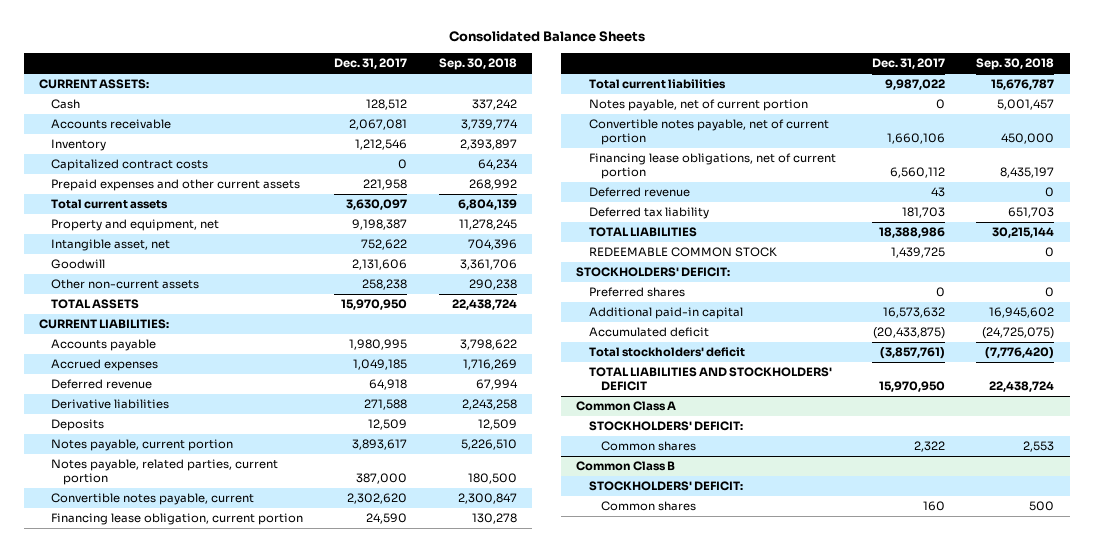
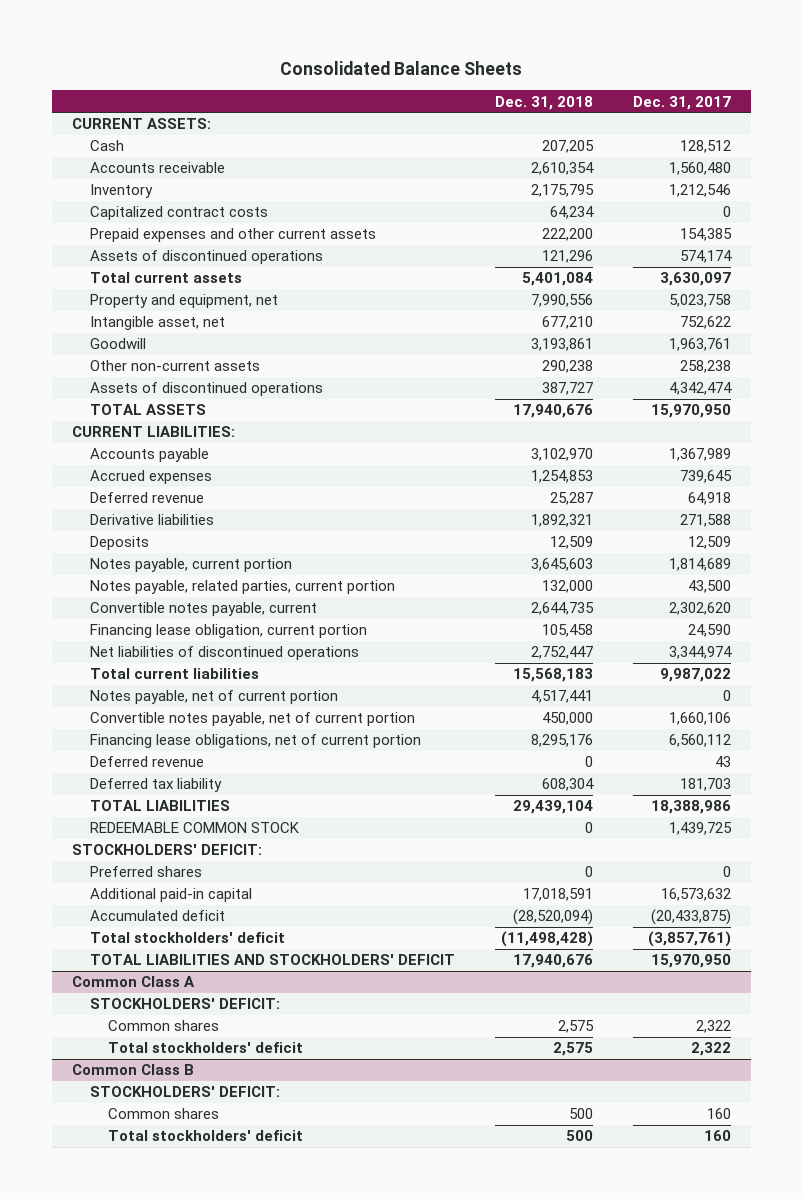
[438,58,517,71] Sep. 30, 2018 -> none
none -> [494,95,593,110] Dec. 31, 2018
[349,119,408,131] 2,067,081 -> [669,162,732,176] 1,560,480
[363,179,408,191] 221,958 -> [680,228,733,242] 154,385
none -> [89,250,323,265] Assets of discontinued operations
[352,219,408,231] 9,198,387 -> [669,294,732,308] 5,023,758
[352,259,408,271] 2,131,606 -> [669,338,732,352] 1,963,761
none -> [89,382,323,397] Assets of discontinued operations
[349,339,408,351] 1,980,995 -> [669,448,732,462] 1,367,989
[353,359,408,371] 1,049,185 -> [680,470,733,484] 739,645
[352,439,408,451] 3,893,617 -> [669,558,732,572] 1,814,689
[356,473,408,485] 387,000 -> [688,580,732,594] 43,500
none -> [89,646,359,661] Net liabilities of discontinued operations
none -> [107,1042,303,1054] Total stockholders' deficit
none -> [107,1130,303,1142] Total stockholders' deficit

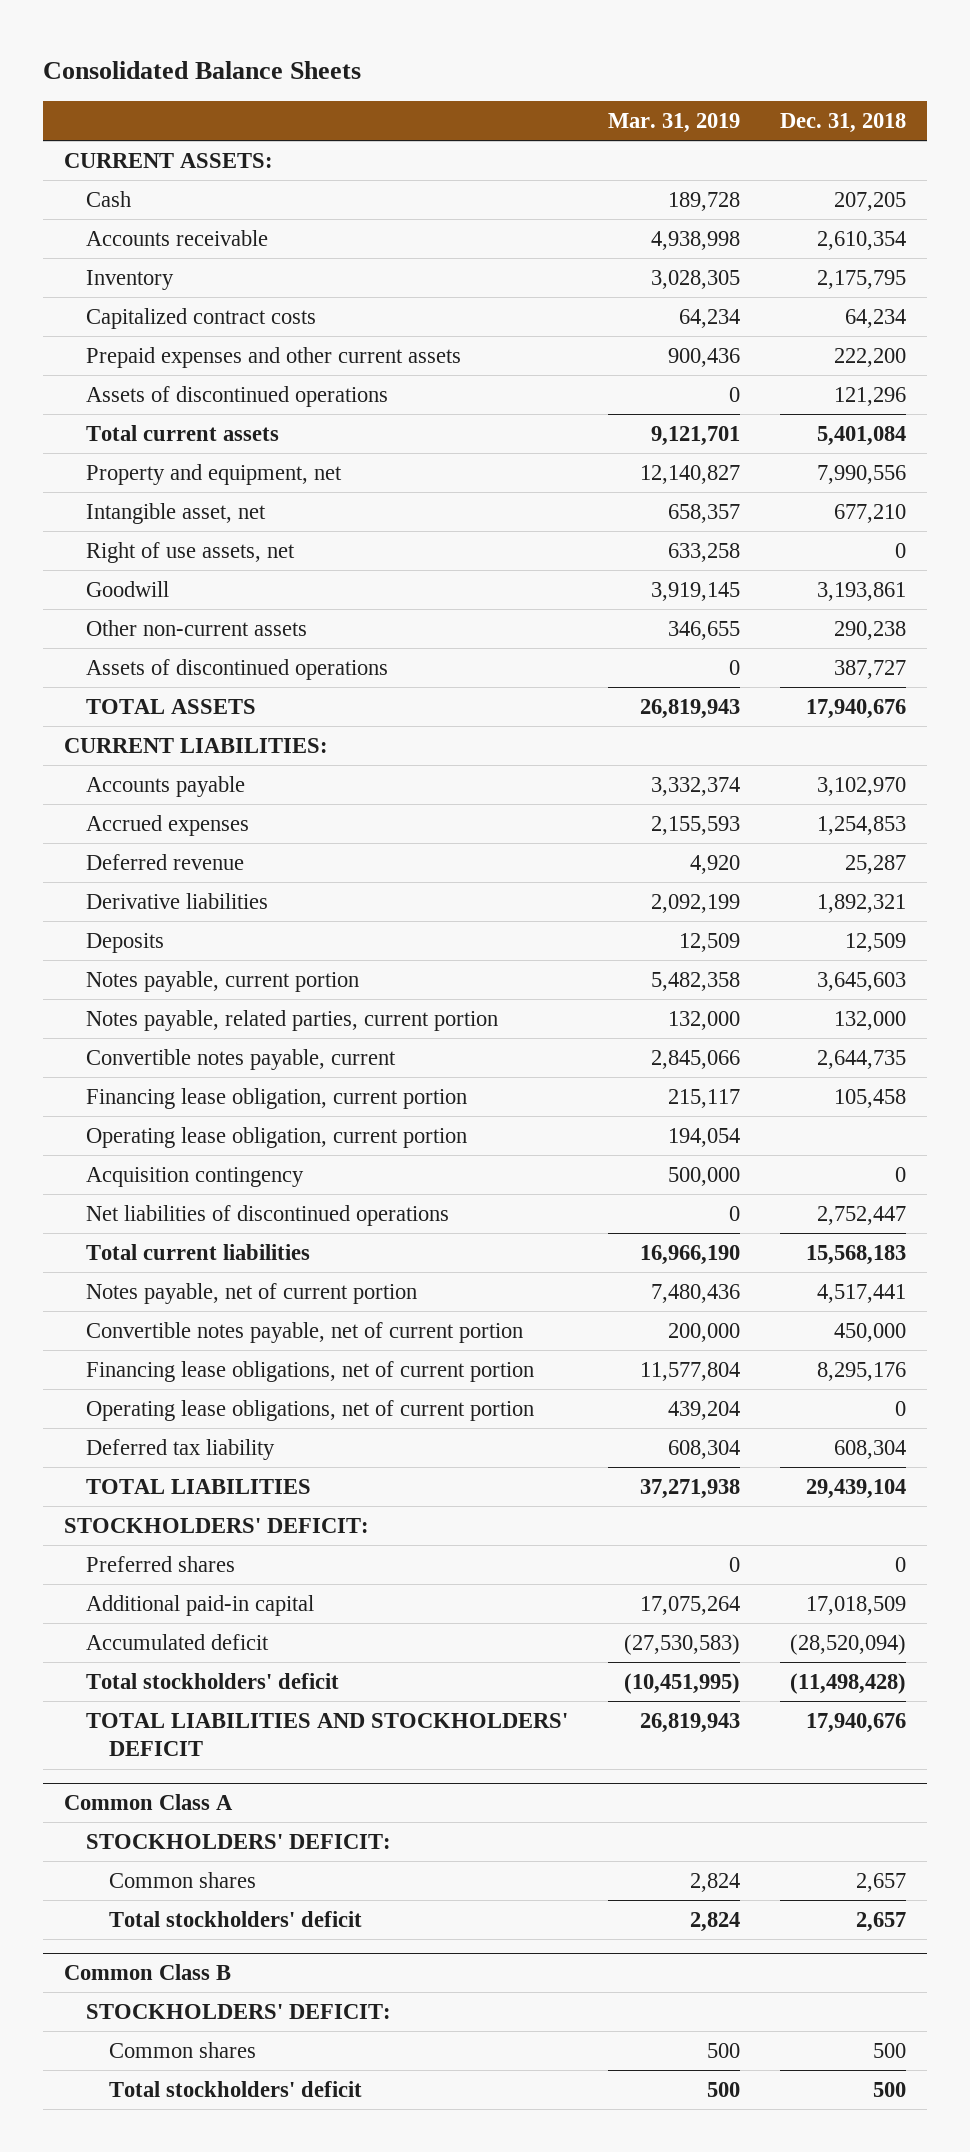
[633,95,732,110] Dec. 31, 2017 -> none
none -> [608,113,741,134] Mar. 31, 2019
none -> [86,542,296,564] Right of use assets, net
none -> [86,1127,468,1149] Operating lease obligation, current portion
none -> [86,1167,305,1188] Acquisition contingency
[89,756,204,768] Deferred revenue -> none
none -> [86,1400,535,1422] Operating lease obligations, net of current portion
[89,822,299,834] REDEEMABLE COMMON STOCK -> none
[522,888,593,902] 17,018,591 -> [806,1596,907,1616] 17,018,509
[557,1020,594,1034] 2,575 -> [856,1873,907,1893] 2,657
[552,1042,593,1057] 2,575 -> [856,1912,907,1933] 2,657

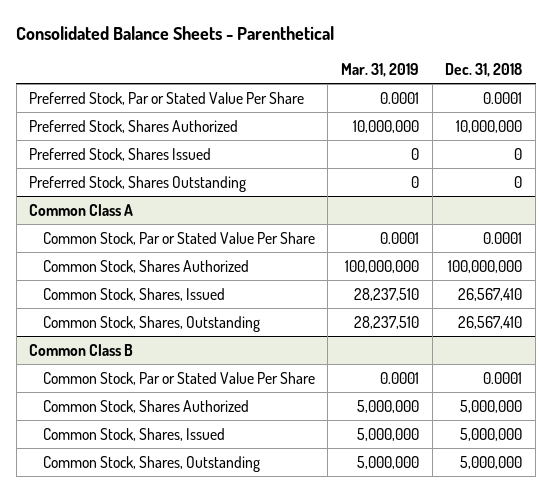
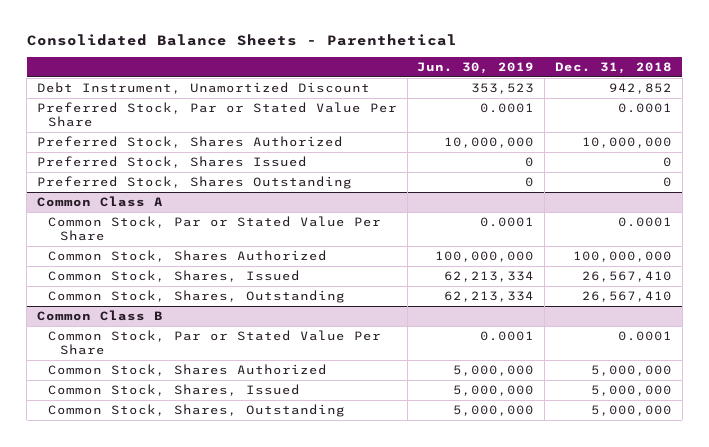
[341,63,420,78] Mar. 31, 2019 -> none
none -> [417,61,535,74] Jun. 30, 2019
none -> [36,82,370,95] Debt Instrument, Unamortized Discount

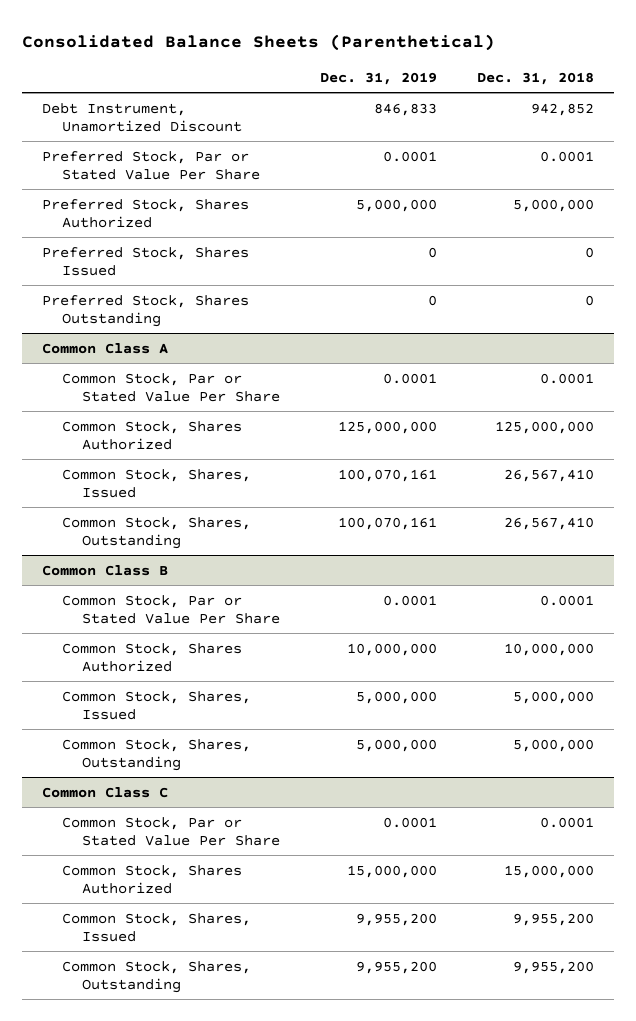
[26,33,457,46] Consolidated Balance Sheets - Parenthetical -> [22,33,496,51] Consolidated Balance Sheets (Parenthetical)
[417,61,535,74] Jun. 30, 2019 -> none
none -> [319,71,437,85] Dec. 31, 2019
[581,137,672,149] 10,000,000 -> [513,198,595,212] 5,000,000
[572,251,672,263] 100,000,000 -> [495,420,595,434] 125,000,000
[590,365,672,377] 5,000,000 -> [504,642,595,656] 10,000,000
none -> [42,786,169,798] Common Class C
none -> [61,816,280,847] Common Stock, Par or Stated Value Per Share
none -> [61,864,242,895] Common Stock, Shares Authorized
none -> [61,912,251,943] Common Stock, Shares, Issued
none -> [61,960,251,994] Common Stock, Shares, Outstanding

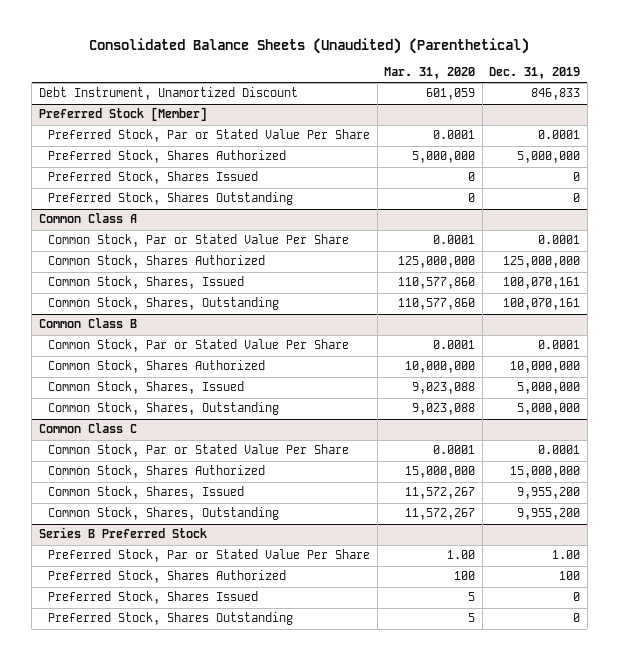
[22,33,496,51] Consolidated Balance Sheets (Parenthetical) -> [89,37,530,54] Consolidated Balance Sheets (Unaudited) (Parenthetical)
[477,71,595,85] Dec. 31, 2018 -> none
none -> [384,67,476,80] Mar. 31, 2020
none -> [38,107,207,122] Preferred Stock [Member]
none -> [38,527,207,539] Series B Preferred Stock
none -> [48,549,371,563] Preferred Stock, Par or Stated Value Per Share
none -> [48,570,287,584] Preferred Stock, Shares Authorized
none -> [48,591,259,605] Preferred Stock, Shares Issued
none -> [48,612,294,626] Preferred Stock, Shares Outstanding

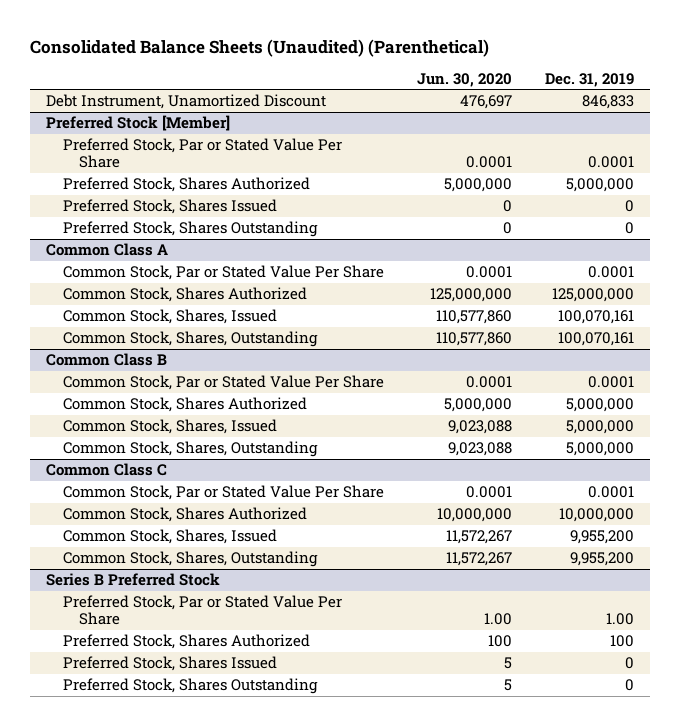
[384,67,476,80] Mar. 31, 2020 -> none
none -> [416,72,512,87] Jun. 30, 2020
[510,361,581,374] 10,000,000 -> [565,398,634,413] 5,000,000
[510,466,581,479] 15,000,000 -> [558,508,634,523] 10,000,000

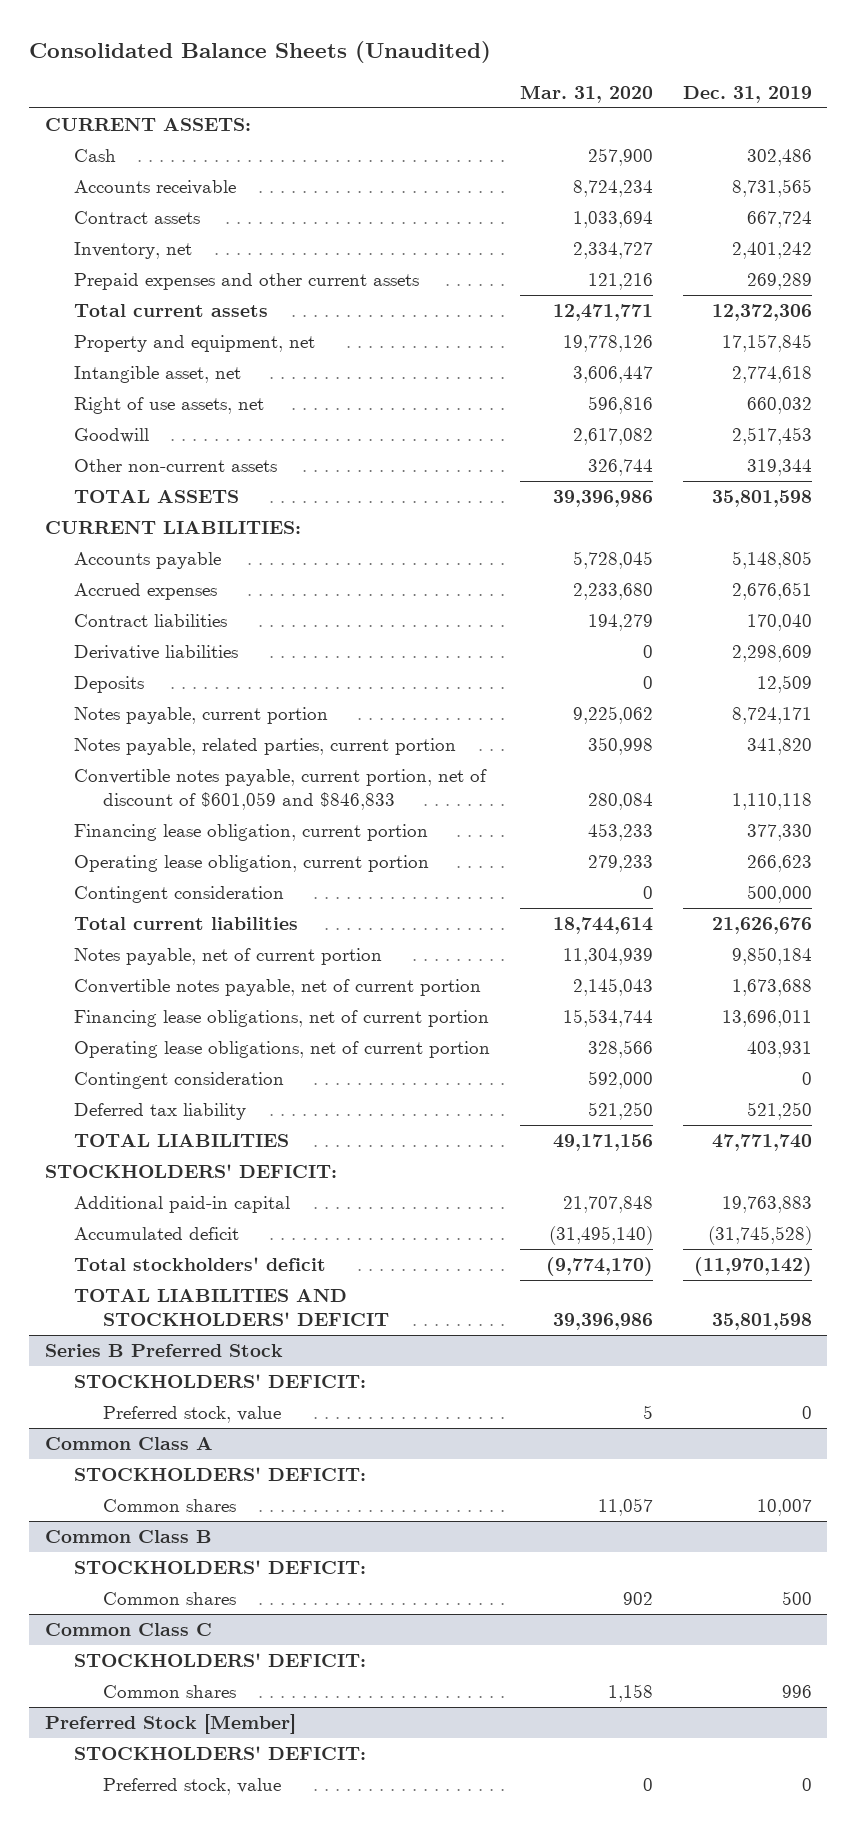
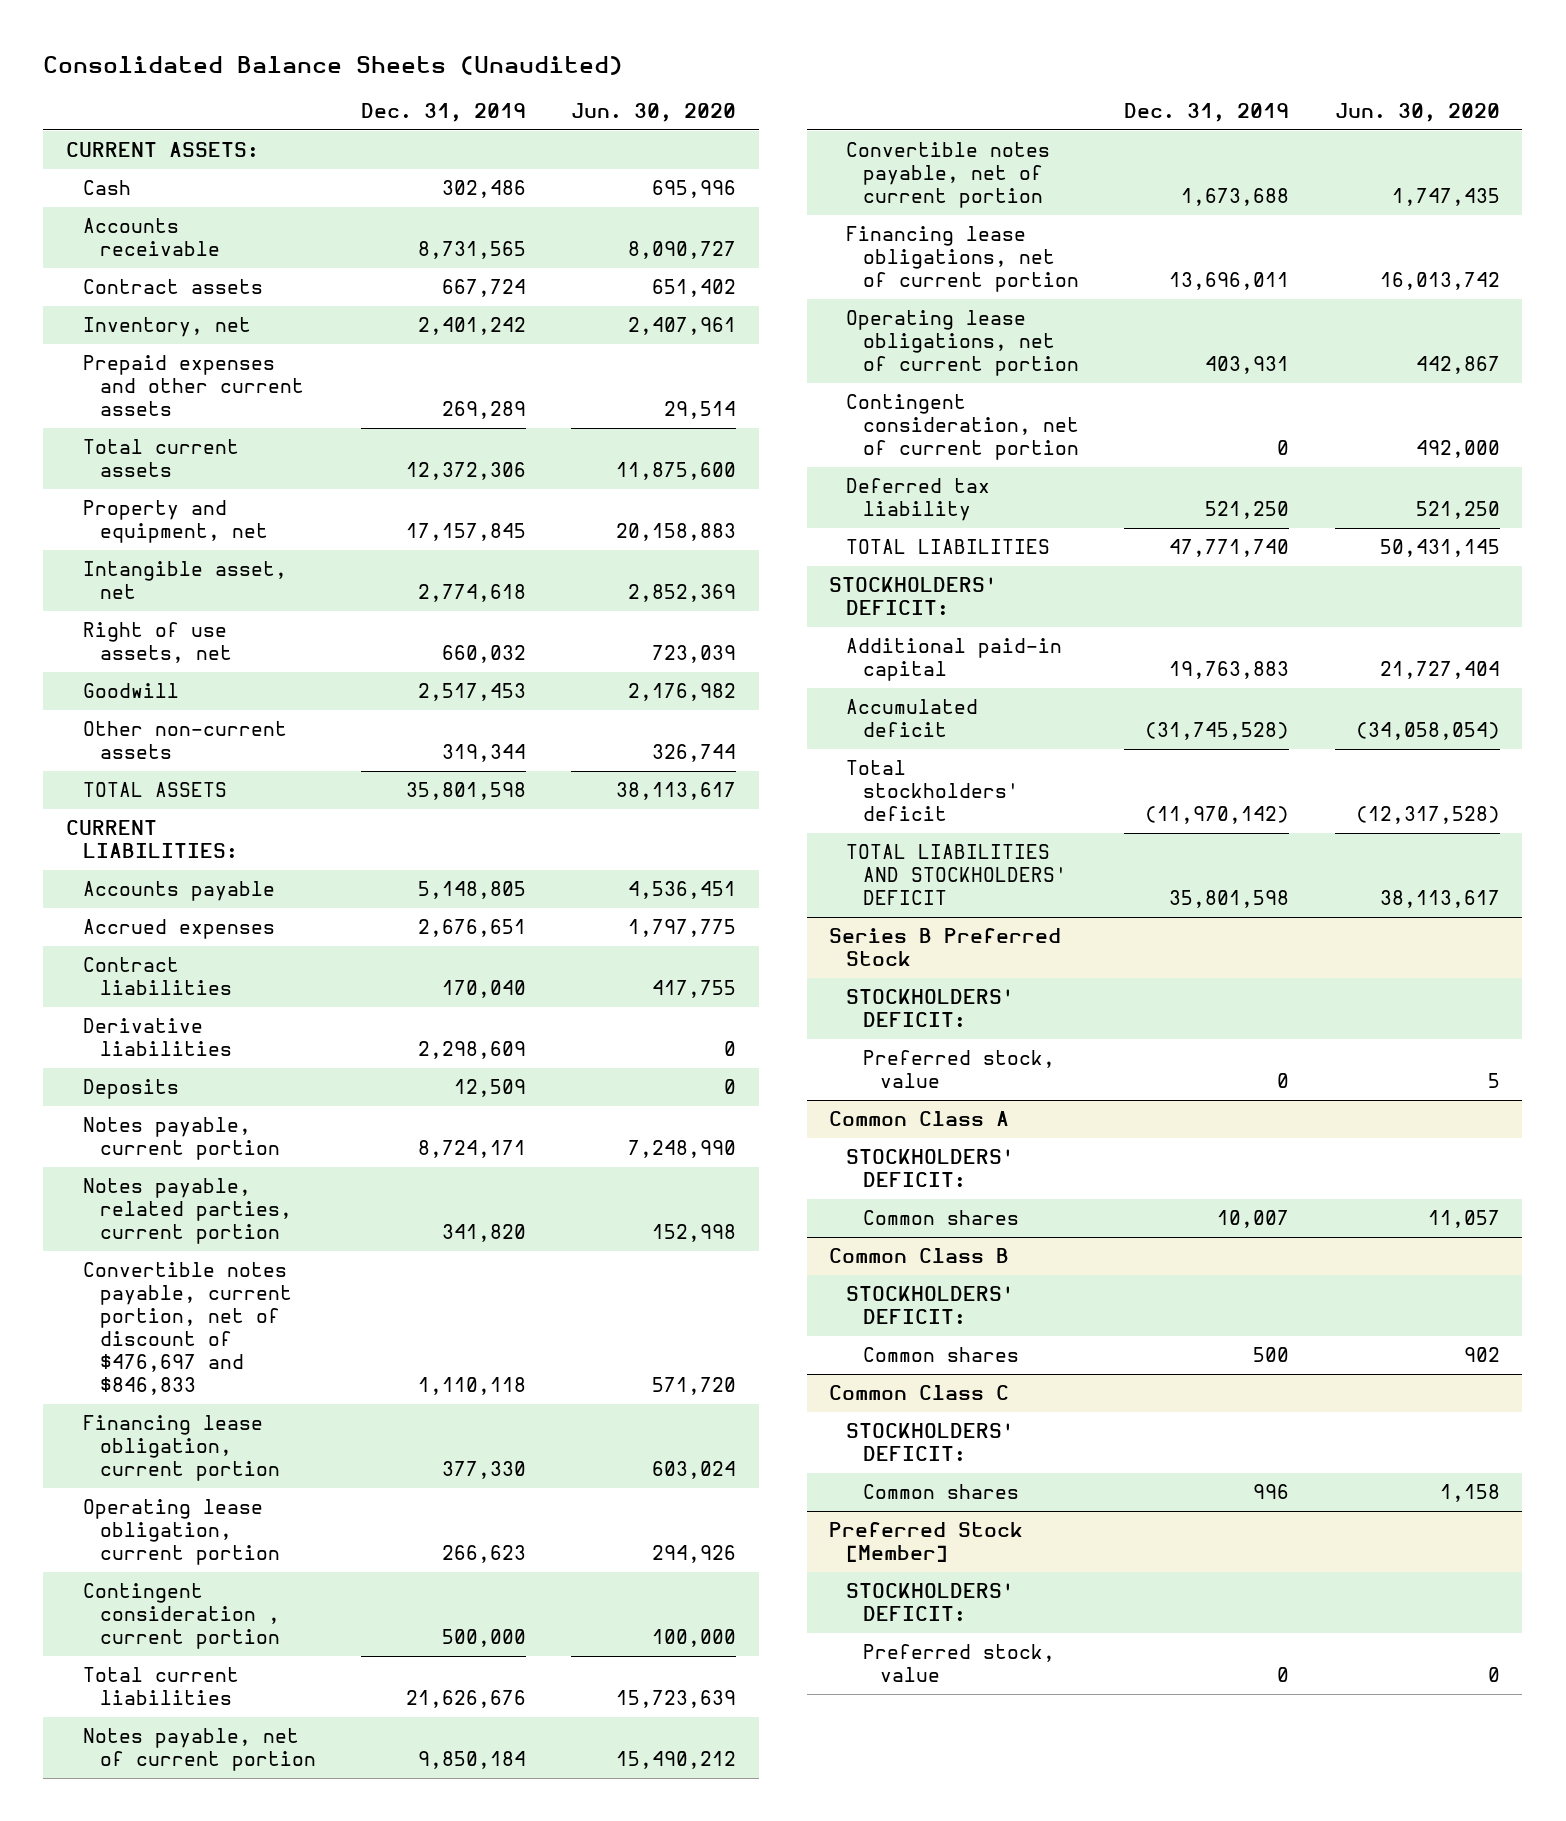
[520,84,654,103] Mar. 31, 2020 -> none
none -> [571,103,737,123] Jun. 30, 2020
[73,768,487,810] Convertible notes payable, current portion, net of discount of $601,059 and $846,833 -> [83,1262,293,1395] Convertible notes payable, current portion, net of discount of $476,697 and $846,833
[73,885,284,903] Contingent consideration -> [83,1583,281,1650] Contingent consideration , current portion
[73,1071,284,1089] Contingent consideration -> [846,394,1080,461] Contingent consideration, net of current portion

